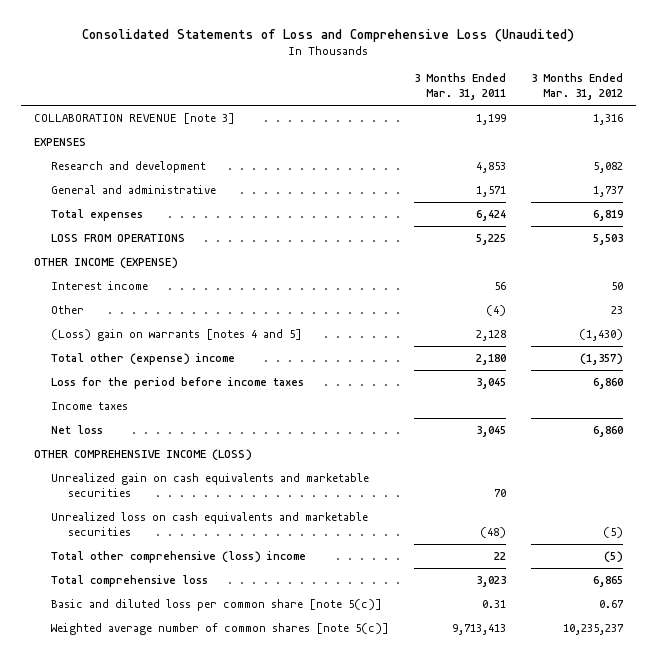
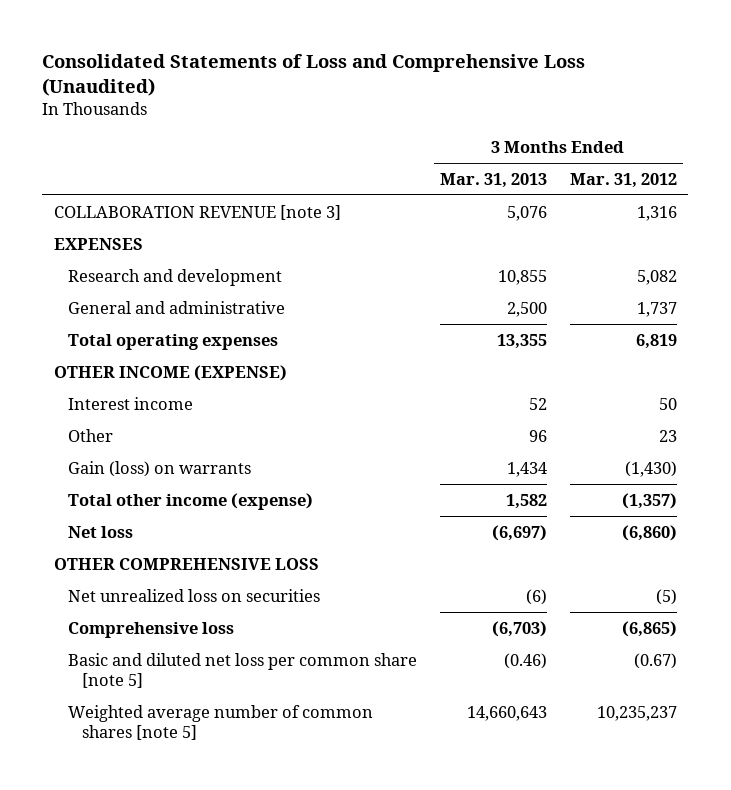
[414,73,507,101] 3 Months Ended Mar. 31, 2011 -> none
none -> [439,172,547,188] Mar. 31, 2013
[50,233,185,242] LOSS FROM OPERATIONS -> none
[50,208,143,221] Total expenses -> [68,333,279,350] Total operating expenses
[50,376,304,389] Loss for the period before income taxes -> none
[50,401,128,410] Income taxes -> none
[50,472,369,497] Unrealized gain on cash equivalents and marketable securities -> none
[50,550,306,563] Total other comprehensive (loss) income -> none
[50,328,302,341] (Loss) gain on warrants [notes 4 and 5] -> [68,460,252,477] Gain (loss) on warrants
[50,352,235,365] Total other (expense) income -> [68,492,314,510] Total other income (expense)
[593,425,624,437] 6,860 -> [621,524,677,541] (6,860)
[33,448,252,461] OTHER COMPREHENSIVE INCOME (LOSS) -> [53,557,319,570] OTHER COMPREHENSIVE LOSS
[50,511,368,536] Unrealized loss on cash equivalents and marketable securities -> [68,588,321,602] Net unrealized loss on securities
[50,574,208,587] Total comprehensive loss -> [68,621,235,638] Comprehensive loss
[593,575,624,587] 6,865 -> [621,620,677,637] (6,865)
[50,598,382,611] Basic and diluted loss per common share [note 5(c)] -> [68,652,418,688] Basic and diluted net loss per common share [note 5]
[599,599,625,608] 0.67 -> [633,652,677,669] (0.67)
[50,622,389,635] Weighted average number of common shares [note 5(c)] -> [68,704,374,740] Weighted average number of common shares [note 5]

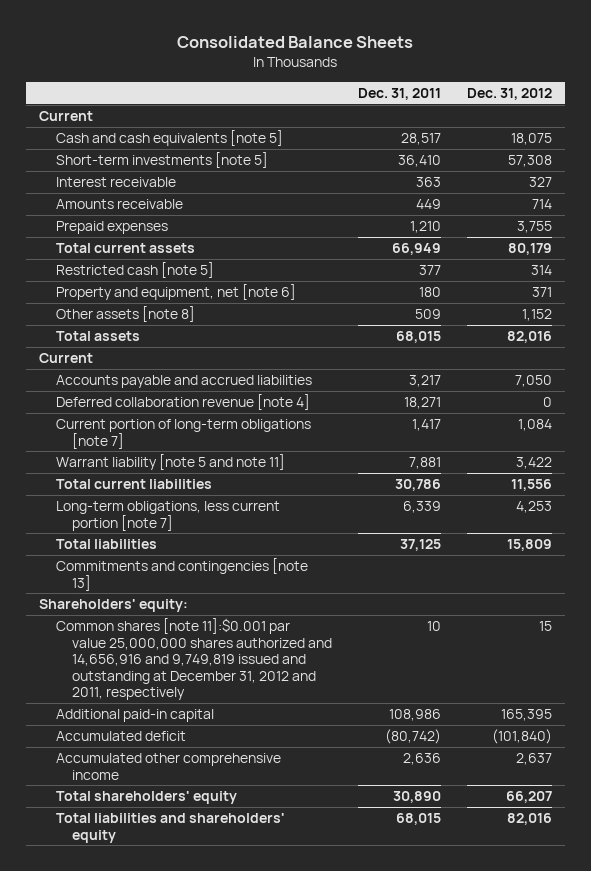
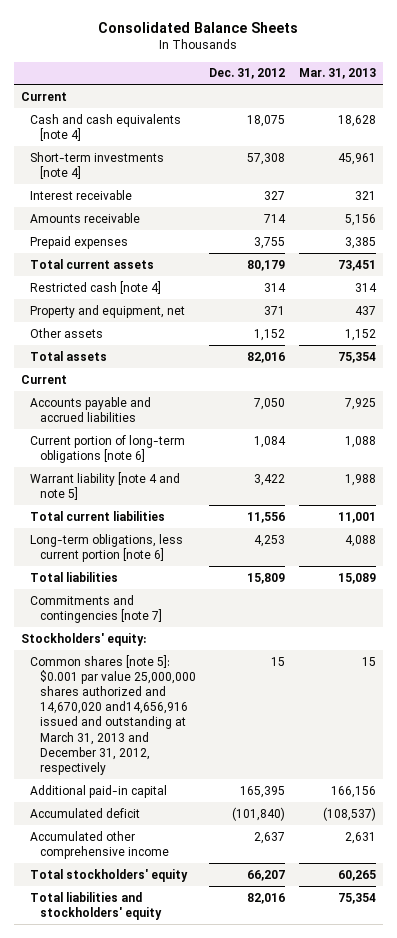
[357,87,441,100] Dec. 31, 2011 -> none
none -> [298,68,376,80] Mar. 31, 2013
[55,130,283,147] Cash and cash equivalents [note 5] -> [30,113,182,141] Cash and cash equivalents [note 4]
[55,152,268,169] Short-term investments [note 5] -> [30,151,165,179] Short-term investments [note 4]
[55,262,214,279] Restricted cash [note 5] -> [30,280,162,294] Restricted cash [note 4]
[55,284,296,301] Property and equipment, net [note 6] -> [30,304,186,318] Property and equipment, net
[55,306,195,323] Other assets [note 8] -> [30,327,104,338] Other assets
[55,394,310,411] Deferred collaboration revenue [note 4] -> none
[55,419,311,449] Current portion of long-term obligations [note 7] -> [30,434,186,463] Current portion of long-term obligations [note 6]
[55,454,285,471] Warrant liability [note 5 and note 11] -> [30,471,181,500] Warrant liability [note 4 and note 5]
[55,501,280,531] Long-term obligations, less current portion [note 7] -> [30,533,184,562] Long-term obligations, less current portion [note 6]
[55,558,308,591] Commitments and contingencies [note 13] -> [30,594,162,623] Commitments and contingencies [note 7]
[39,599,189,613] Shareholders' equity: -> [20,632,146,646] Stockholders' equity:
[55,618,333,701] Common shares [note 11]:$0.001 par value 25,000,000 shares authorized and 14,656,916 and 9,749,819 issued and outstanding at December 31, 2012 and 2011, respectively -> [30,654,196,775] Common shares [note 5]: $0.001 par value 25,000,000 shares authorized and 14,670,020 and14,656,916 issued and outstanding at March 31, 2013 and December 31, 2012, respectively
[55,791,237,805] Total shareholders' equity -> [30,868,189,882] Total stockholders' equity
[55,813,285,843] Total liabilities and shareholders' equity -> [30,891,162,920] Total liabilities and stockholders' equity

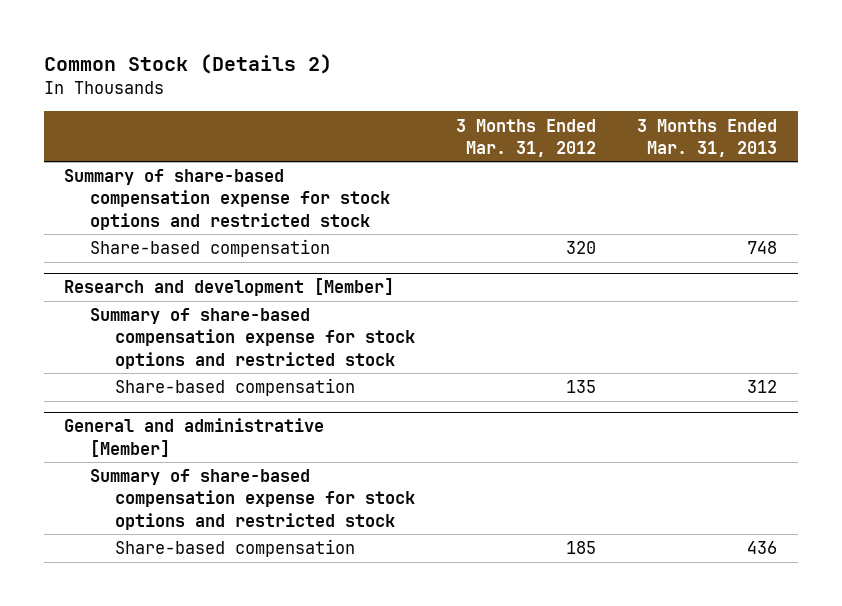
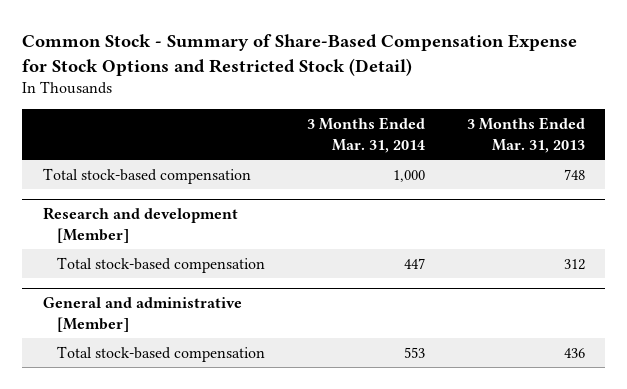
[44,53,333,74] Common Stock (Details 2) -> [21,33,577,76] Common Stock - Summary of Share-Based Compensation Expense for Stock Options and Restricted Stock (Detail)
[456,118,597,157] 3 Months Ended Mar. 31, 2012 -> none
none -> [306,117,425,153] 3 Months Ended Mar. 31, 2014
[64,169,390,230] Summary of share-based compensation expense for stock options and restricted stock -> none
[89,239,330,258] Share-based compensation -> [42,167,251,184] Total stock-based compensation
[89,308,416,369] Summary of share-based compensation expense for stock options and restricted stock -> none
[115,378,356,397] Share-based compensation -> [56,256,265,273] Total stock-based compensation
[89,469,416,530] Summary of share-based compensation expense for stock options and restricted stock -> none
[115,539,356,558] Share-based compensation -> [56,345,265,362] Total stock-based compensation

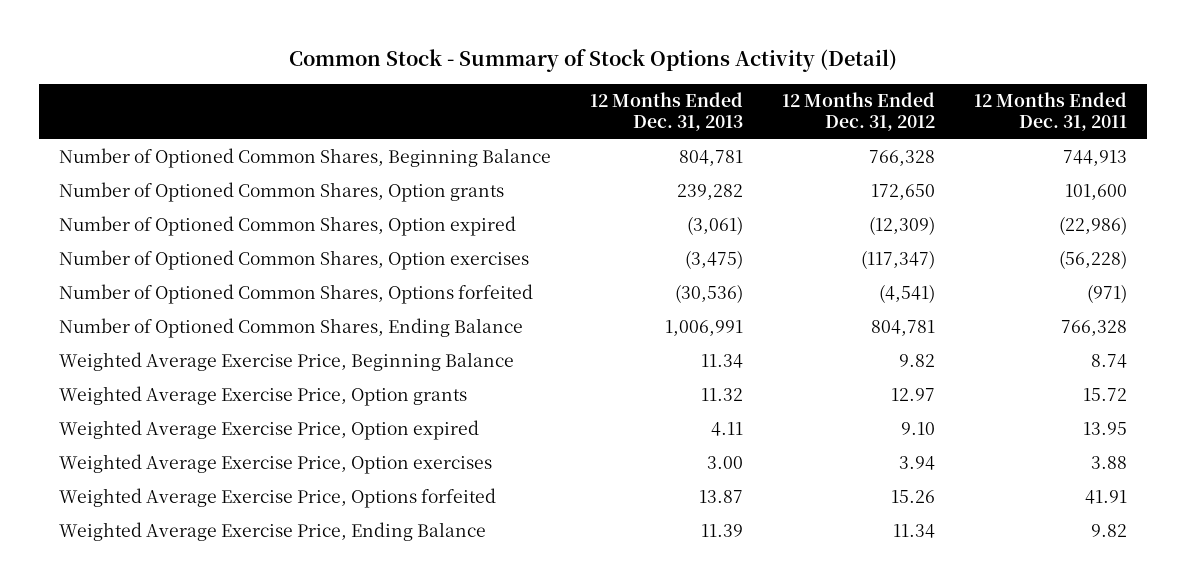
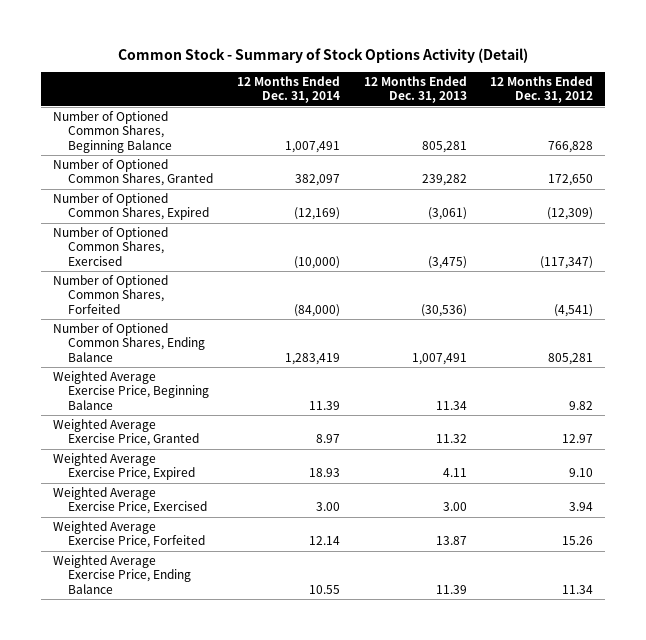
[974,92,1128,132] 12 Months Ended Dec. 31, 2011 -> none
none -> [236,76,340,104] 12 Months Ended Dec. 31, 2014
[678,150,743,167] 804,781 -> [421,140,467,153] 805,281
[869,150,936,167] 766,328 -> [548,140,594,153] 766,828
[58,182,504,203] Number of Optioned Common Shares, Option grants -> [52,159,214,187] Number of Optioned Common Shares, Granted
[58,216,516,237] Number of Optioned Common Shares, Option expired -> [52,193,210,221] Number of Optioned Common Shares, Expired
[58,250,529,271] Number of Optioned Common Shares, Option exercises -> [52,227,168,266] Number of Optioned Common Shares, Exercised
[58,284,533,305] Number of Optioned Common Shares, Options forfeited -> [52,275,168,314] Number of Optioned Common Shares, Forfeited
[664,320,743,337] 1,006,991 -> [411,352,467,365] 1,007,491
[871,320,936,337] 804,781 -> [548,352,594,365] 805,281
[58,386,467,407] Weighted Average Exercise Price, Option grants -> [52,419,200,447] Weighted Average Exercise Price, Granted
[58,420,479,441] Weighted Average Exercise Price, Option expired -> [52,453,196,481] Weighted Average Exercise Price, Expired
[58,454,492,475] Weighted Average Exercise Price, Option exercises -> [52,487,208,515] Weighted Average Exercise Price, Exercised
[58,488,496,509] Weighted Average Exercise Price, Options forfeited -> [52,521,206,549] Weighted Average Exercise Price, Forfeited

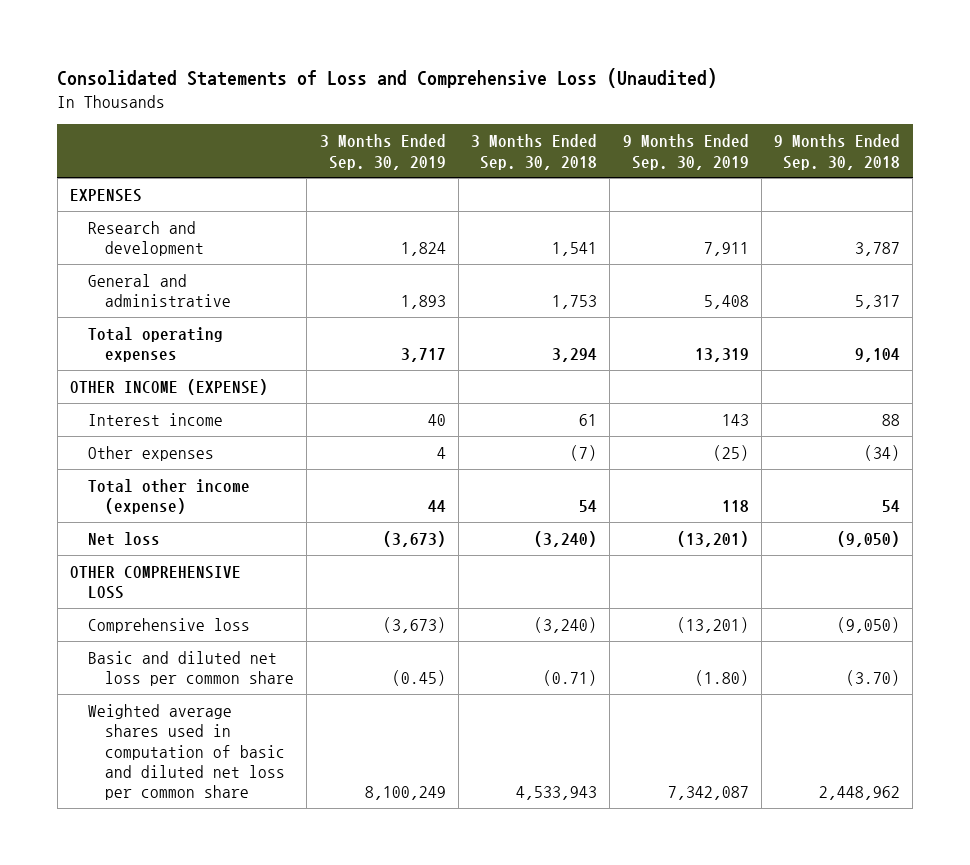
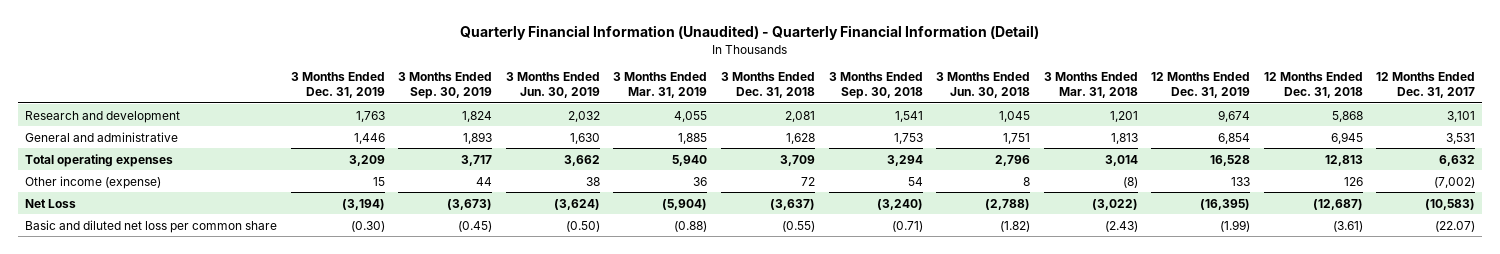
[57,68,718,89] Consolidated Statements of Loss and Comprehensive Loss (Unaudited) -> [460,25,1040,41] Quarterly Financial Information (Unaudited) - Quarterly Financial Information (Detail)
[622,134,749,170] 9 Months Ended Sep. 30, 2019 -> none
[774,134,901,170] 9 Months Ended Sep. 30, 2018 -> none
none -> [290,72,385,99] 3 Months Ended Dec. 31, 2019
none -> [505,72,600,99] 3 Months Ended Jun. 30, 2019
none -> [613,72,708,99] 3 Months Ended Mar. 31, 2019
none -> [720,72,815,99] 3 Months Ended Dec. 31, 2018
none -> [936,72,1031,99] 3 Months Ended Jun. 30, 2018
none -> [1043,72,1138,99] 3 Months Ended Mar. 31, 2018
none -> [1151,72,1251,99] 12 Months Ended Dec. 31, 2019
none -> [1263,72,1363,99] 12 Months Ended Dec. 31, 2018
none -> [1376,72,1476,99] 12 Months Ended Dec. 31, 2017
[70,188,143,202] EXPENSES -> none
[70,378,269,395] OTHER INCOME (EXPENSE) -> none
[87,412,223,426] Interest income -> none
[87,445,214,461] Other expenses -> none
[70,565,242,600] OTHER COMPREHENSIVE LOSS -> none
[87,617,250,633] Comprehensive loss -> none
[87,478,250,515] Total other income (expense) -> [25,175,162,189] Other income (expense)
[87,531,160,546] Net loss -> [25,198,77,208] Net Loss
[87,703,286,801] Weighted average shares used in computation of basic and diluted net loss per common share -> none

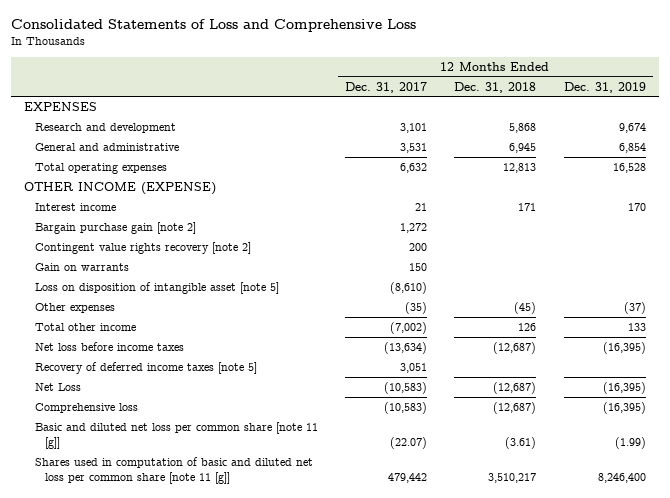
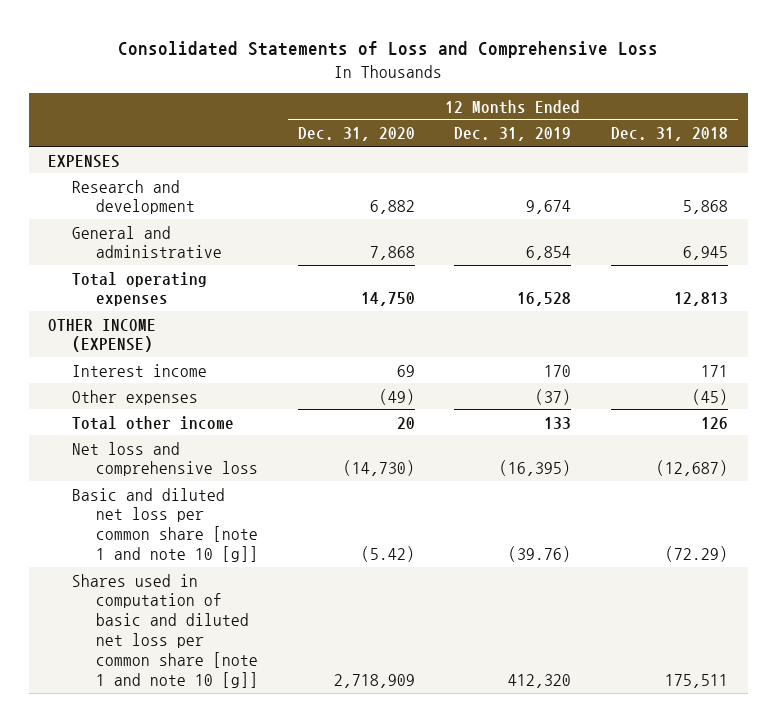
[344,81,427,93] Dec. 31, 2017 -> none
none -> [297,127,415,142] Dec. 31, 2020
[34,221,196,234] Bargain purchase gain [note 2] -> none
[34,241,251,254] Contingent value rights recovery [note 2] -> none
[34,262,129,271] Gain on warrants -> none
[34,281,279,294] Loss on disposition of intangible asset [note 5] -> none
[34,341,184,351] Net loss before income taxes -> none
[34,361,257,374] Recovery of deferred income taxes [note 5] -> none
[34,402,138,413] Comprehensive loss -> none
[34,382,81,391] Net Loss -> [72,441,259,477] Net loss and comprehensive loss
[34,421,318,450] Basic and diluted net loss per common share [note 11 [g]] -> [72,487,259,563] Basic and diluted net loss per common share [note 1 and note 10 [g]]
[505,437,537,450] (3.61) -> [665,546,729,563] (72.29)
[614,437,646,450] (1.99) -> [508,546,572,563] (39.76)
[34,456,313,485] Shares used in computation of basic and diluted net loss per common share [note 11 [g]] -> [72,573,259,688] Shares used in computation of basic and diluted net loss per common share [note 1 and note 10 [g]]
[488,473,537,484] 3,510,217 -> [665,673,729,688] 175,511
[597,473,646,484] 8,246,400 -> [508,673,572,688] 412,320

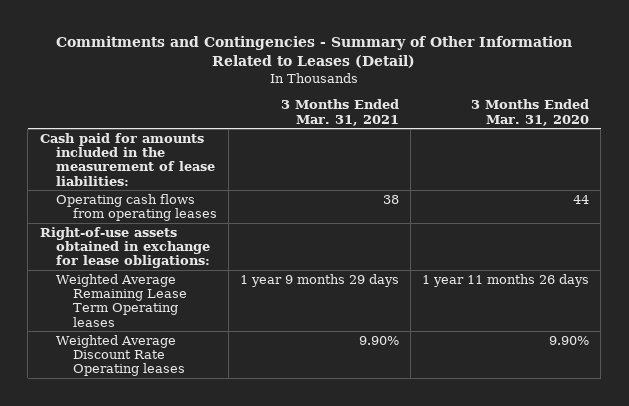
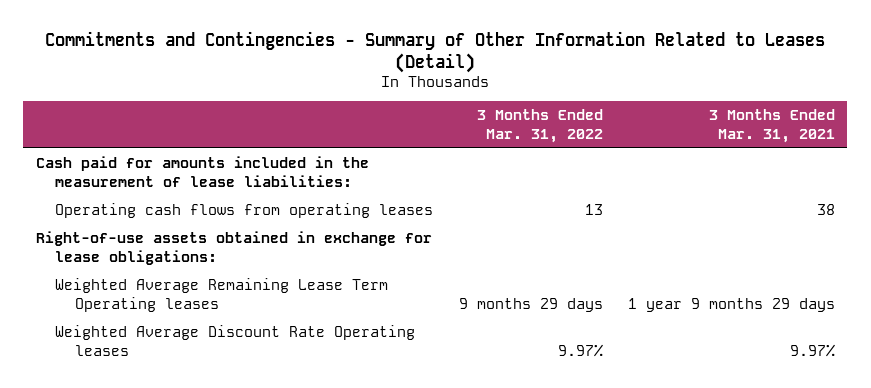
[471,99,590,126] 3 Months Ended Mar. 31, 2020 -> none
none -> [476,109,603,143] 3 Months Ended Mar. 31, 2022
[359,335,400,345] 9.90% -> [789,343,835,357] 9.97%

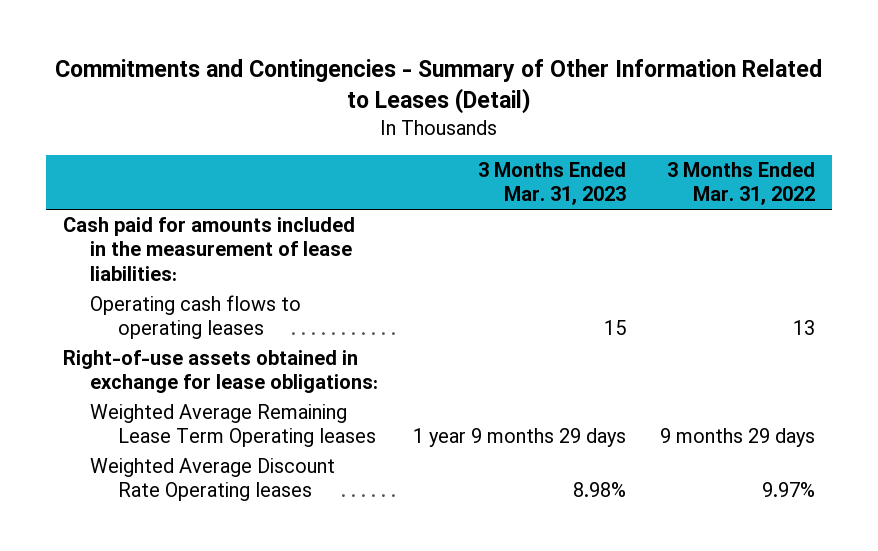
[708,109,835,143] 3 Months Ended Mar. 31, 2021 -> none
none -> [477,162,626,206] 3 Months Ended Mar. 31, 2023
[55,203,434,219] Operating cash flows from operating leases -> [90,295,302,340] Operating cash flows to operating leases

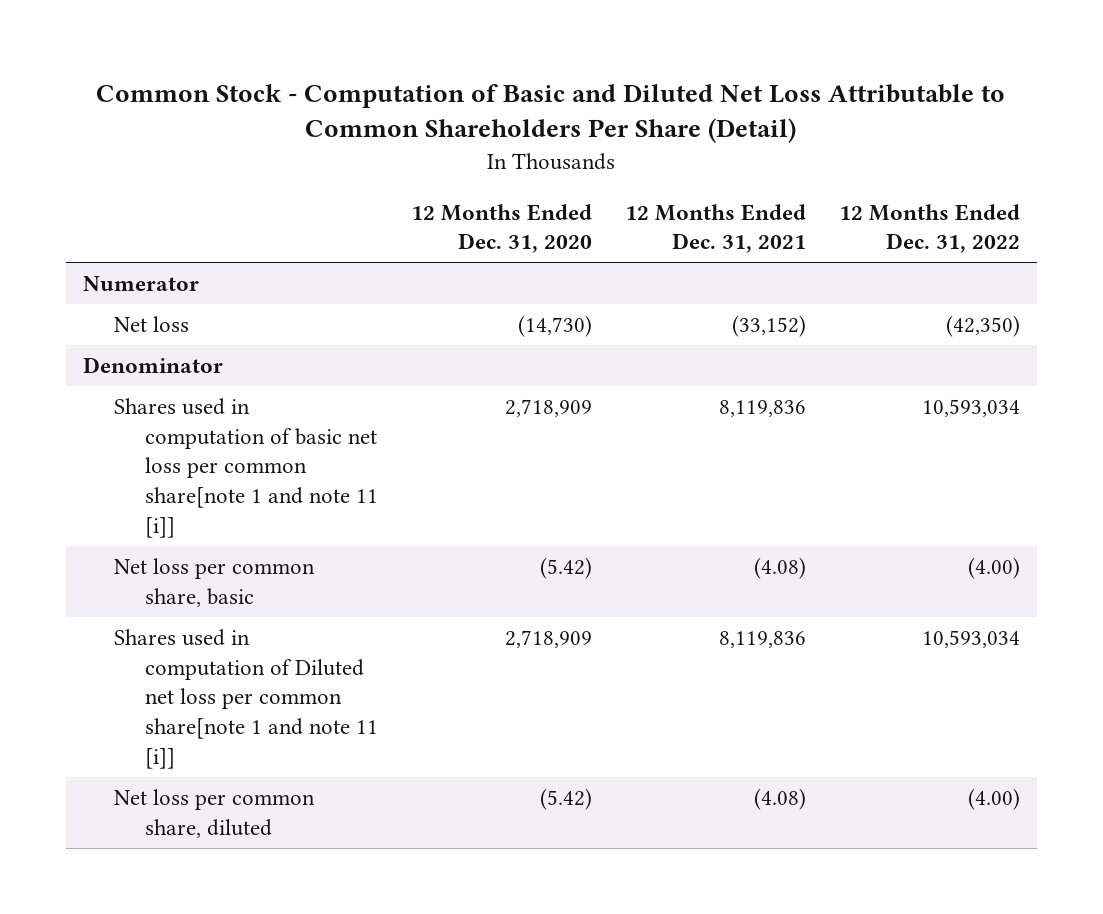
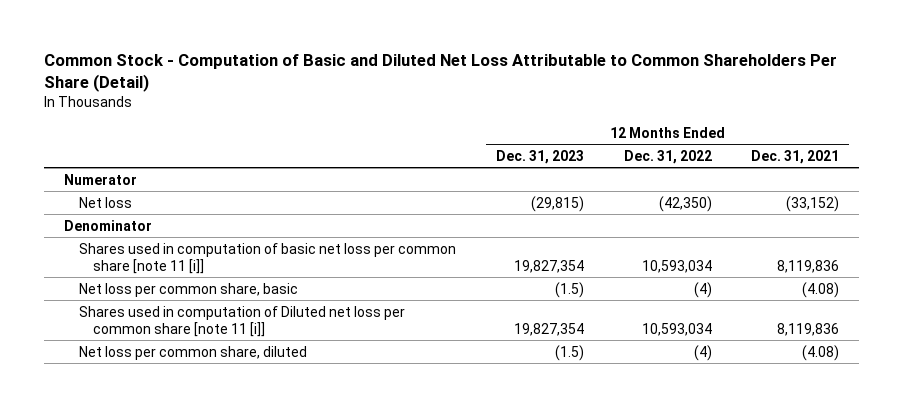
[410,203,592,254] 12 Months Ended Dec. 31, 2020 -> none
none -> [495,149,584,164] Dec. 31, 2023
[113,398,378,538] Shares used in computation of basic net loss per common share[note 1 and note 11 [i]] -> [78,242,456,274] Shares used in computation of basic net loss per common share [note 11 [i]]
[968,557,1021,580] (4.00) -> [693,281,712,298] (4)
[113,629,378,769] Shares used in computation of Diluted net loss per common share[note 1 and note 11 [i]] -> [78,305,405,337] Shares used in computation of Diluted net loss per common share [note 11 [i]]
[968,788,1021,811] (4.00) -> [693,344,712,361] (4)

